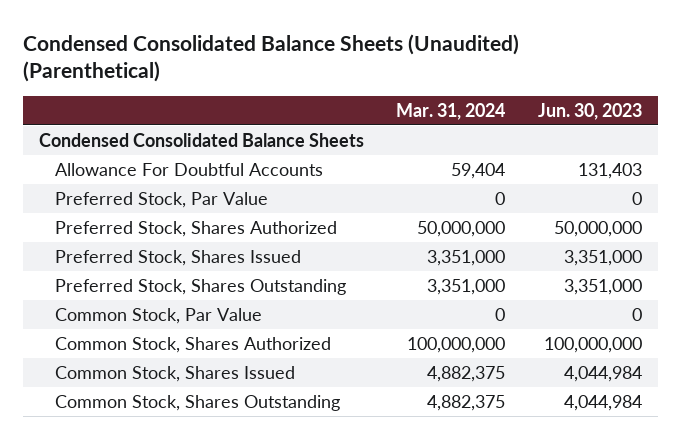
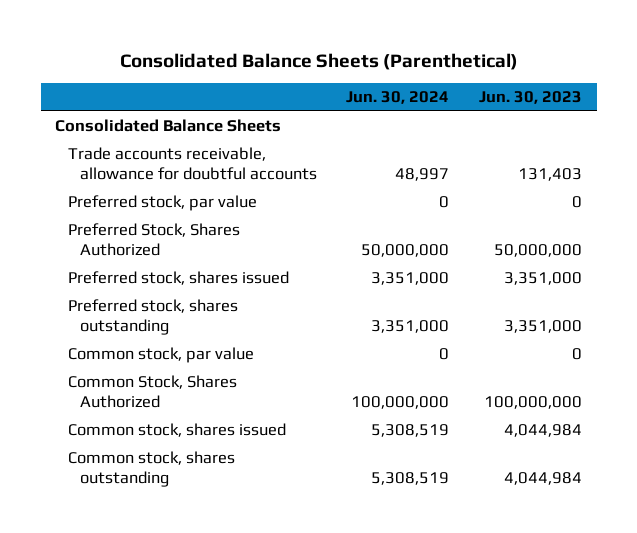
[22,33,519,83] Condensed Consolidated Balance Sheets (Unaudited) (Parenthetical) -> [119,52,518,70] Consolidated Balance Sheets (Parenthetical)
[396,103,506,121] Mar. 31, 2024 -> none
none -> [346,91,450,105] Jun. 30, 2024
[38,132,364,147] Condensed Consolidated Balance Sheets -> [55,119,282,133] Consolidated Balance Sheets
[55,162,324,176] Allowance For Doubtful Accounts -> [67,147,317,181] Trade accounts receivable, allowance for doubtful accounts
[55,191,269,208] Preferred Stock, Par Value -> [67,195,257,212] Preferred stock, par value
[55,249,302,266] Preferred Stock, Shares Issued -> [67,271,289,286] Preferred stock, shares issued
[55,278,347,295] Preferred Stock, Shares Outstanding -> [67,299,238,336] Preferred stock, shares outstanding
[55,307,263,324] Common Stock, Par Value -> [67,347,254,364] Common stock, par value
[55,365,296,382] Common Stock, Shares Issued -> [67,423,286,438] Common stock, shares issued
[55,394,341,411] Common Stock, Shares Outstanding -> [67,451,235,488] Common stock, shares outstanding

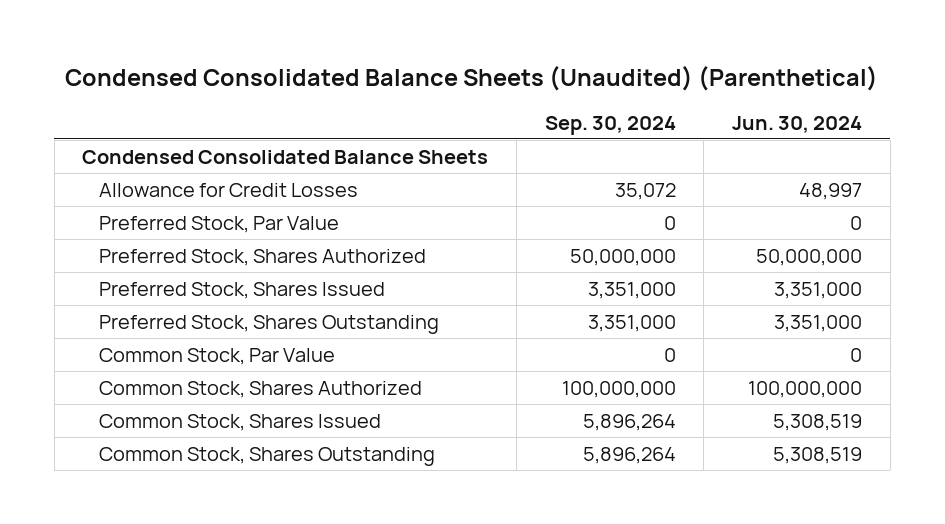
[119,52,518,70] Consolidated Balance Sheets (Parenthetical) -> [65,65,879,91] Condensed Consolidated Balance Sheets (Unaudited) (Parenthetical)
[478,91,582,105] Jun. 30, 2023 -> none
none -> [544,115,676,135] Sep. 30, 2024
[55,119,282,133] Consolidated Balance Sheets -> [82,149,489,164] Condensed Consolidated Balance Sheets
[67,147,317,181] Trade accounts receivable, allowance for doubtful accounts -> [98,182,358,197] Allowance for Credit Losses
[67,195,257,212] Preferred stock, par value -> [98,215,339,233] Preferred Stock, Par Value
[67,271,289,286] Preferred stock, shares issued -> [98,281,385,299] Preferred Stock, Shares Issued
[67,299,238,336] Preferred stock, shares outstanding -> [98,314,439,334] Preferred Stock, Shares Outstanding
[67,347,254,364] Common stock, par value -> [98,347,335,365] Common Stock, Par Value
[67,423,286,438] Common stock, shares issued -> [98,413,381,431] Common Stock, Shares Issued
[67,451,235,488] Common stock, shares outstanding -> [98,446,435,466] Common Stock, Shares Outstanding

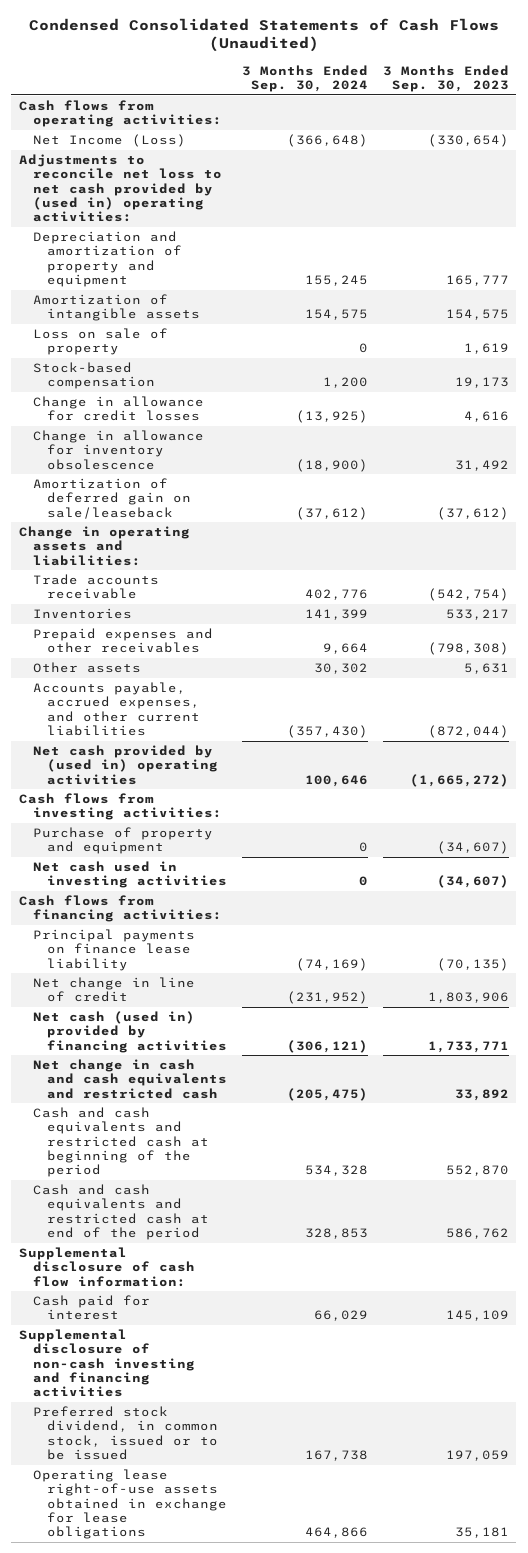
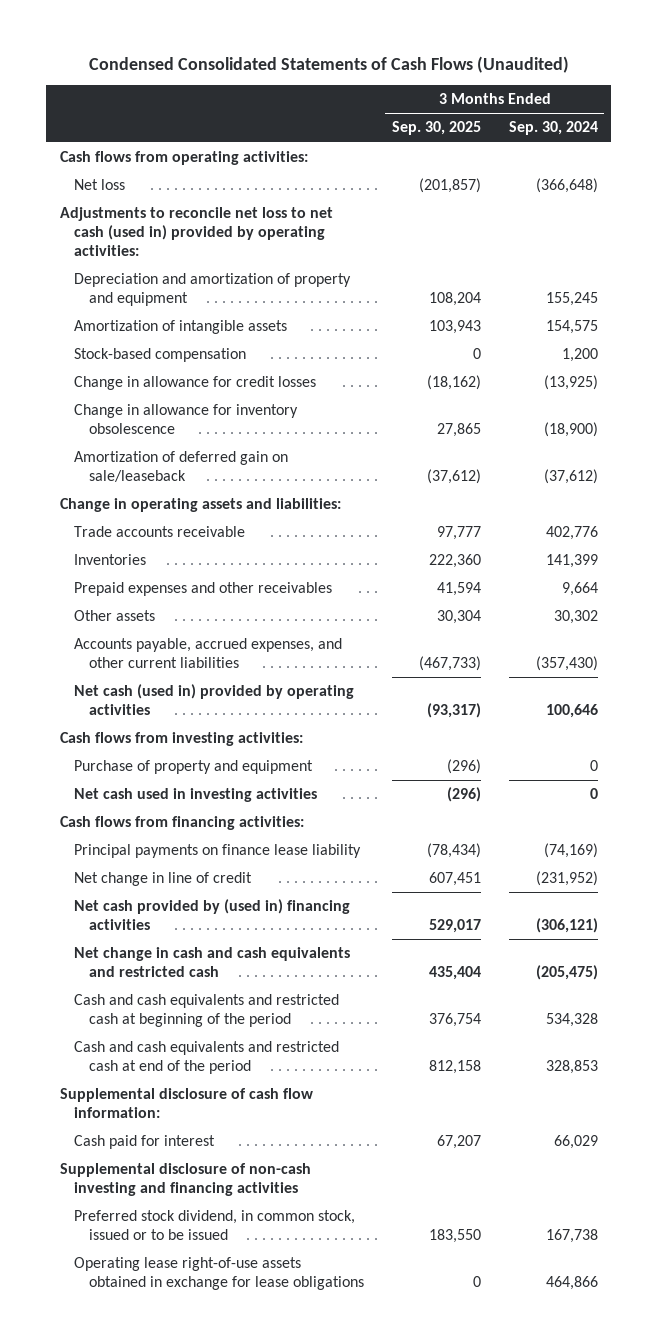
[382,64,509,92] 3 Months Ended Sep. 30, 2023 -> none
none -> [391,121,481,136] Sep. 30, 2025
[33,134,187,148] Net Income (Loss) -> [74,179,126,191] Net loss
[18,154,223,222] Adjustments to reconcile net loss to net cash provided by (used in) operating activities: -> [60,207,334,257] Adjustments to reconcile net loss to net cash (used in) provided by operating activities:
[33,328,169,356] Loss on sale of property -> none
[33,745,219,785] Net cash provided by (used in) operating activities -> [74,684,355,716] Net cash (used in) provided by operating activities
[33,1011,228,1053] Net cash (used in) provided by financing activities -> [74,899,351,931] Net cash provided by (used in) financing activities

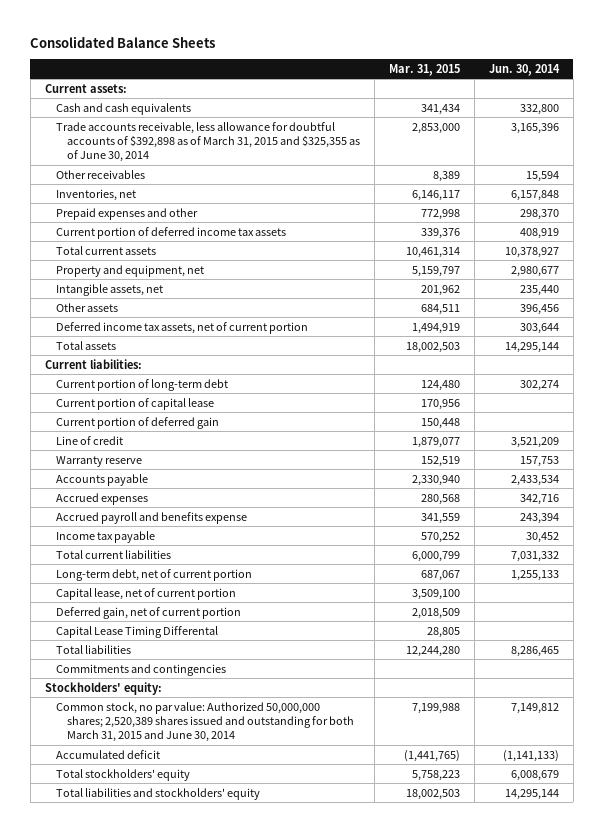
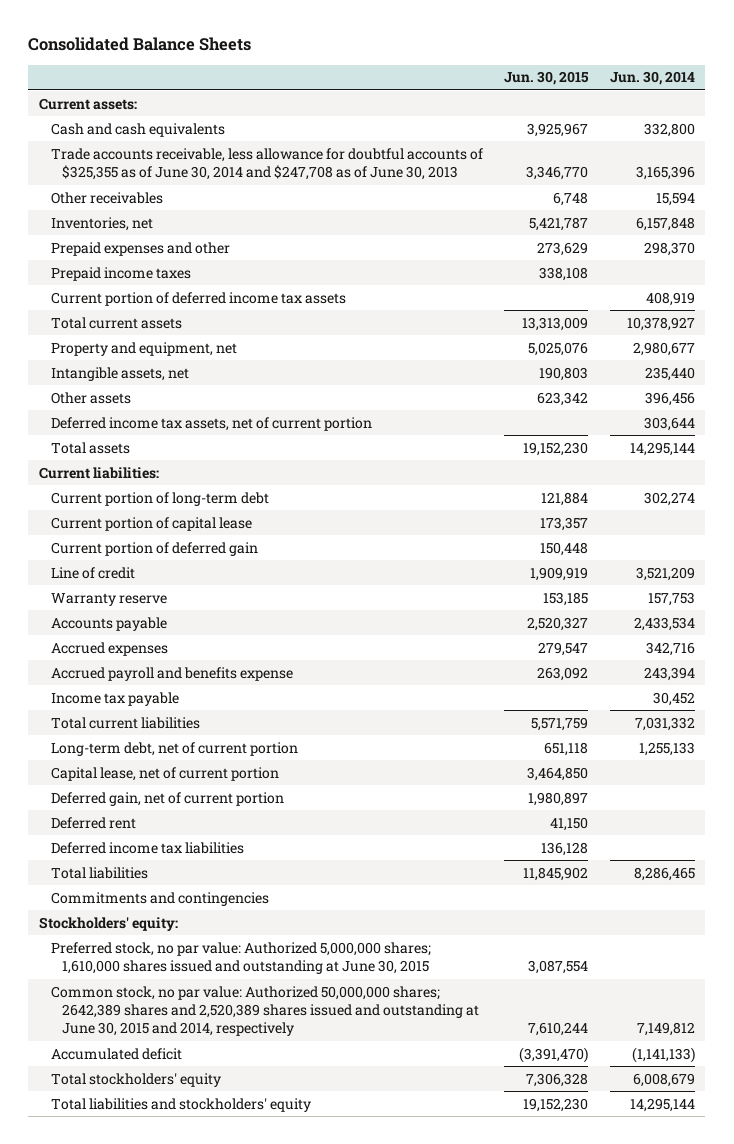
[388,63,460,76] Mar. 31, 2015 -> none
none -> [504,71,590,86] Jun. 30, 2015
[56,121,361,163] Trade accounts receivable, less allowance for doubtful accounts of $392,898 as of March 31, 2015 and $325,355 as of June 30, 2014 -> [50,147,483,180] Trade accounts receivable, less allowance for doubtful accounts of $325,355 as of June 30, 2014 and $247,708 as of June 30, 2013
none -> [50,266,191,281] Prepaid income taxes
[56,625,219,638] Capital Lease Timing Differental -> none
none -> [50,816,136,829] Deferred rent
none -> [50,841,244,854] Deferred income tax liabilities
none -> [50,941,431,974] Preferred stock, no par value: Authorized 5,000,000 shares; 1,610,000 shares issued and outstanding at June 30, 2015
[56,701,355,743] Common stock, no par value: Authorized 50,000,000 shares; 2,520,389 shares issued and outstanding for both March 31, 2015 and June 30, 2014 -> [50,985,480,1037] Common stock, no par value: Authorized 50,000,000 shares; 2642,389 shares and 2,520,389 shares issued and outstanding at June 30, 2015 and 2014, respectively

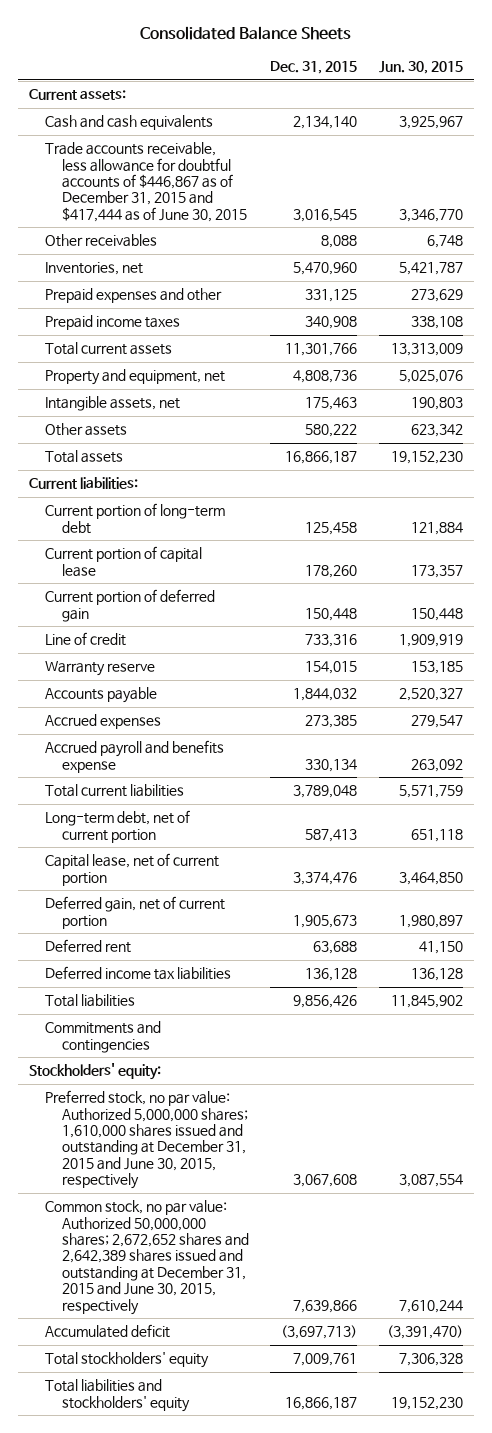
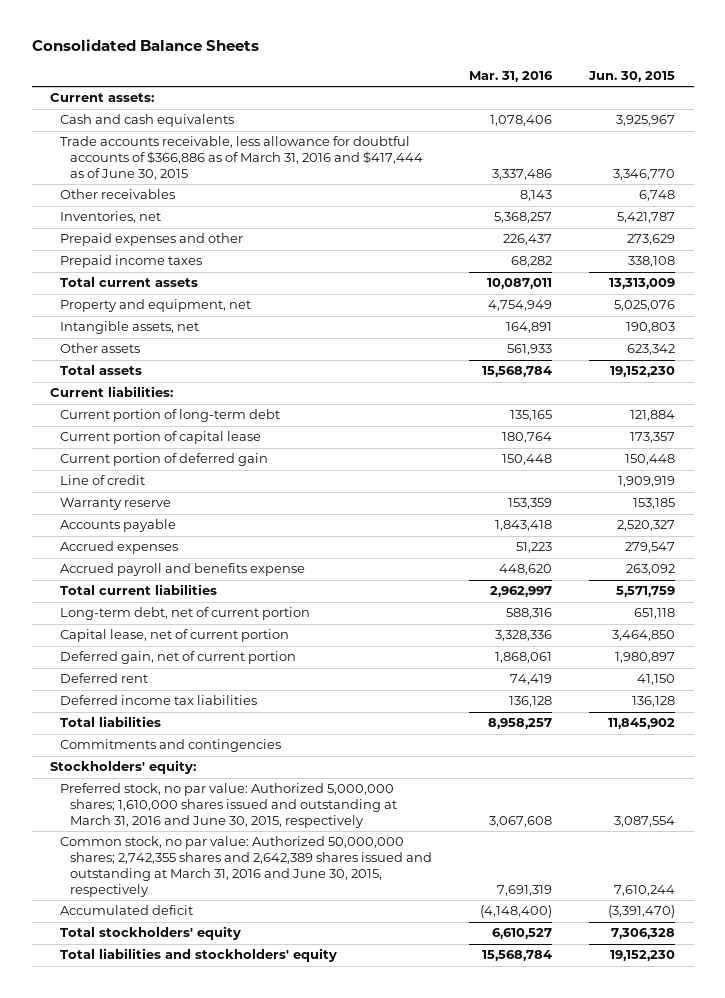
[270,61,358,75] Dec. 31, 2015 -> none
none -> [468,70,553,82] Mar. 31, 2016
[45,142,247,222] Trade accounts receivable, less allowance for doubtful accounts of $446,867 as of December 31, 2015 and $417,444 as of June 30, 2015 -> [59,136,423,180] Trade accounts receivable, less allowance for doubtful accounts of $366,886 as of March 31, 2016 and $417,444 as of June 30, 2015
[45,1090,248,1190] Preferred stock, no par value: Authorized 5,000,000 shares; 1,610,000 shares issued and outstanding at December 31, 2015 and June 30, 2015, respectively -> [59,783,397,828] Preferred stock, no par value: Authorized 5,000,000 shares; 1,610,000 shares issued and outstanding at March 31, 2016 and June 30, 2015, respectively
[45,1200,249,1315] Common stock, no par value: Authorized 50,000,000 shares; 2,672,652 shares and 2,642,389 shares issued and outstanding at December 31, 2015 and June 30, 2015, respectively -> [59,836,432,897] Common stock, no par value: Authorized 50,000,000 shares; 2,742,355 shares and 2,642,389 shares issued and outstanding at March 31, 2016 and June 30, 2015, respectively

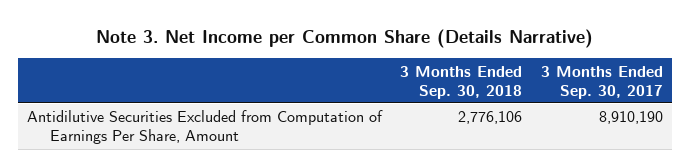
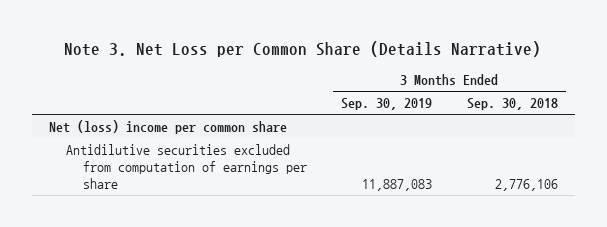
[95,28,593,48] Note 3. Net Income per Common Share (Details Narrative) -> [64,40,542,57] Note 3. Net Loss per Common Share (Details Narrative)
[540,65,663,99] 3 Months Ended Sep. 30, 2017 -> none
none -> [341,98,433,111] Sep. 30, 2019
none -> [49,120,288,135] Net (loss) income per common share
[27,110,384,145] Antidilutive Securities Excluded from Computation of Earnings Per Share, Amount -> [65,144,307,189] Antidilutive securities excluded from computation of earnings per share

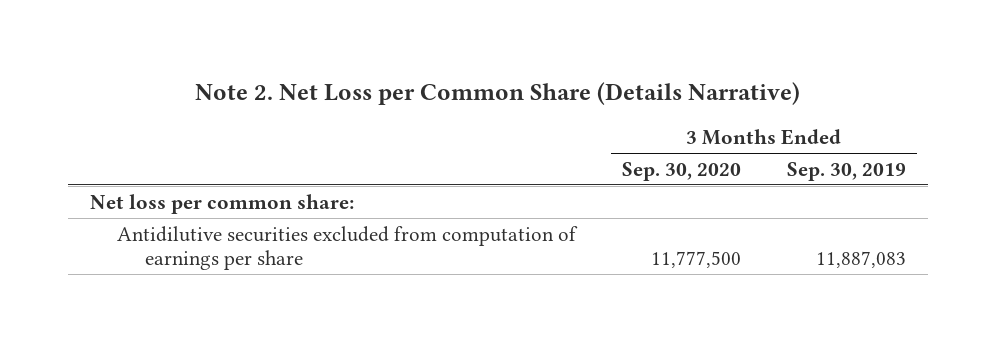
[64,40,542,57] Note 3. Net Loss per Common Share (Details Narrative) -> [194,82,800,106] Note 2. Net Loss per Common Share (Details Narrative)
[466,98,558,111] Sep. 30, 2018 -> none
none -> [621,161,741,181] Sep. 30, 2020
[49,120,288,135] Net (loss) income per common share -> [90,193,355,214] Net loss per common share:

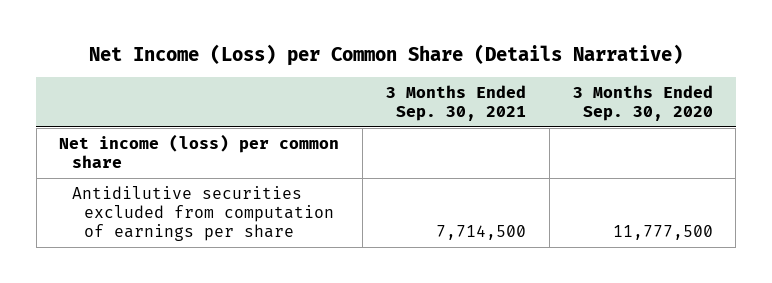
[194,82,800,106] Note 2. Net Loss per Common Share (Details Narrative) -> [89,43,684,66] Net Income (Loss) per Common Share (Details Narrative)
[786,161,906,181] Sep. 30, 2019 -> none
none -> [386,84,527,122] 3 Months Ended Sep. 30, 2021
[90,193,355,214] Net loss per common share: -> [59,134,340,169] Net income (loss) per common share

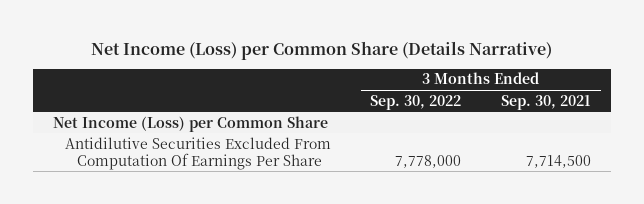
[572,84,713,122] 3 Months Ended Sep. 30, 2020 -> none
none -> [370,94,462,110] Sep. 30, 2022
[59,134,340,169] Net income (loss) per common share -> [52,115,328,132] Net Income (Loss) per Common Share
[71,186,335,242] Antidilutive securities excluded from computation of earnings per share -> [64,136,331,170] Antidilutive Securities Excluded From Computation Of Earnings Per Share

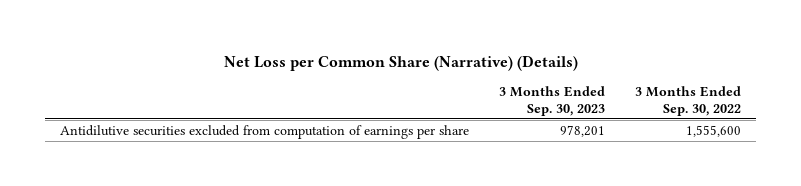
[91,40,553,60] Net Income (Loss) per Common Share (Details Narrative) -> [223,55,578,72] Net Loss per Common Share (Narrative) (Details)
[501,94,592,110] Sep. 30, 2021 -> none
none -> [499,86,606,116] 3 Months Ended Sep. 30, 2023
[52,115,328,132] Net Income (Loss) per Common Share -> none
[64,136,331,170] Antidilutive Securities Excluded From Computation Of Earnings Per Share -> [60,124,470,139] Antidilutive securities excluded from computation of earnings per share
[395,154,462,168] 7,778,000 -> [685,124,741,137] 1,555,600

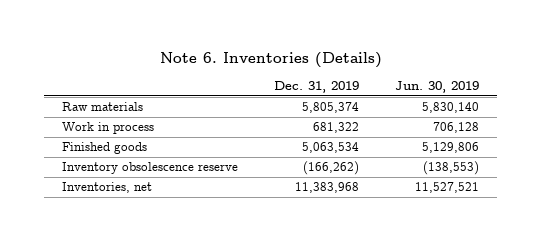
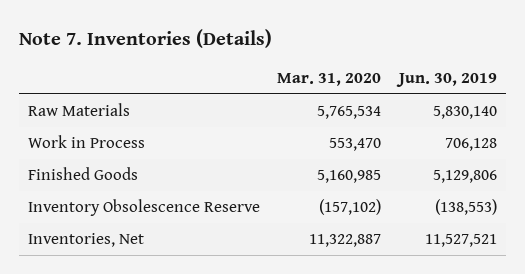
[159,52,382,69] Note 6. Inventories (Details) -> [19,29,273,49] Note 7. Inventories (Details)
[274,81,360,94] Dec. 31, 2019 -> none
none -> [277,73,382,87] Mar. 31, 2020
[61,102,143,112] Raw materials -> [27,103,130,117] Raw Materials
[61,122,154,135] Work in process -> [27,135,145,149] Work in Process
[61,142,147,155] Finished goods -> [27,167,138,181] Finished Goods
[61,162,238,175] Inventory obsolescence reserve -> [27,199,260,217] Inventory Obsolescence Reserve
[61,182,152,194] Inventories, net -> [27,233,144,248] Inventories, Net

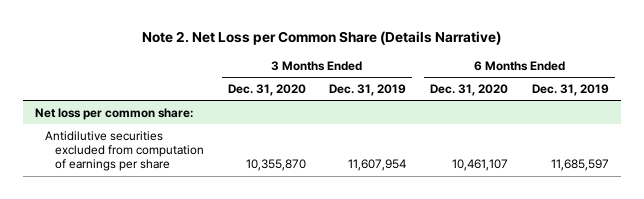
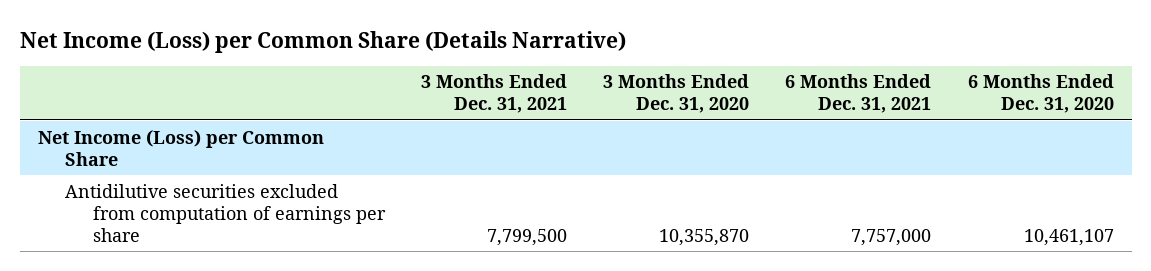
[142,31,502,46] Note 2. Net Loss per Common Share (Details Narrative) -> [19,30,626,53] Net Income (Loss) per Common Share (Details Narrative)
[329,84,407,97] Dec. 31, 2019 -> none
[531,84,609,97] Dec. 31, 2019 -> none
none -> [421,74,568,114] 3 Months Ended Dec. 31, 2021
none -> [785,74,932,114] 6 Months Ended Dec. 31, 2021
[35,107,194,120] Net loss per common share: -> [37,129,324,166] Net Income (Loss) per Common Share

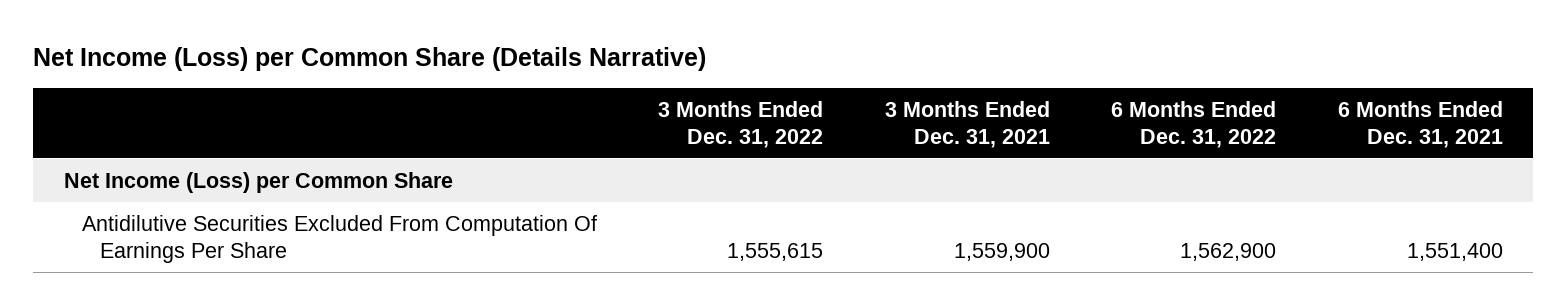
[603,74,750,114] 3 Months Ended Dec. 31, 2020 -> none
[967,74,1114,114] 6 Months Ended Dec. 31, 2020 -> none
none -> [658,101,824,148] 3 Months Ended Dec. 31, 2022
none -> [1111,101,1277,148] 6 Months Ended Dec. 31, 2022
[65,183,387,242] Antidilutive securities excluded from computation of earnings per share -> [81,215,597,263] Antidilutive Securities Excluded From Computation Of Earnings Per Share
[487,228,568,246] 7,799,500 -> [953,242,1050,261] 1,559,900
[851,228,932,246] 7,757,000 -> [1406,242,1503,261] 1,551,400

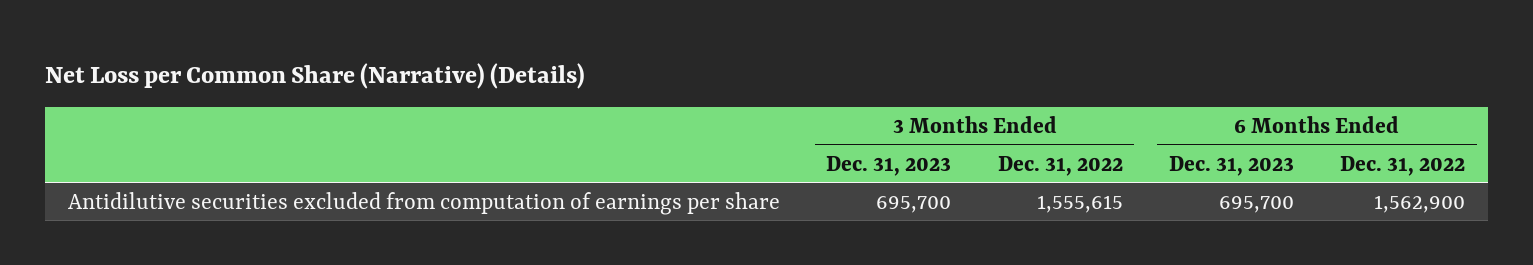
[32,47,706,72] Net Income (Loss) per Common Share (Details Narrative) -> [45,63,586,90] Net Loss per Common Share (Narrative) (Details)
[884,101,1050,148] 3 Months Ended Dec. 31, 2021 -> none
[1337,101,1503,148] 6 Months Ended Dec. 31, 2021 -> none
none -> [826,155,952,176] Dec. 31, 2023
none -> [1168,155,1294,176] Dec. 31, 2023
[63,172,453,194] Net Income (Loss) per Common Share -> none
[81,215,597,263] Antidilutive Securities Excluded From Computation Of Earnings Per Share -> [68,191,781,215] Antidilutive securities excluded from computation of earnings per share

